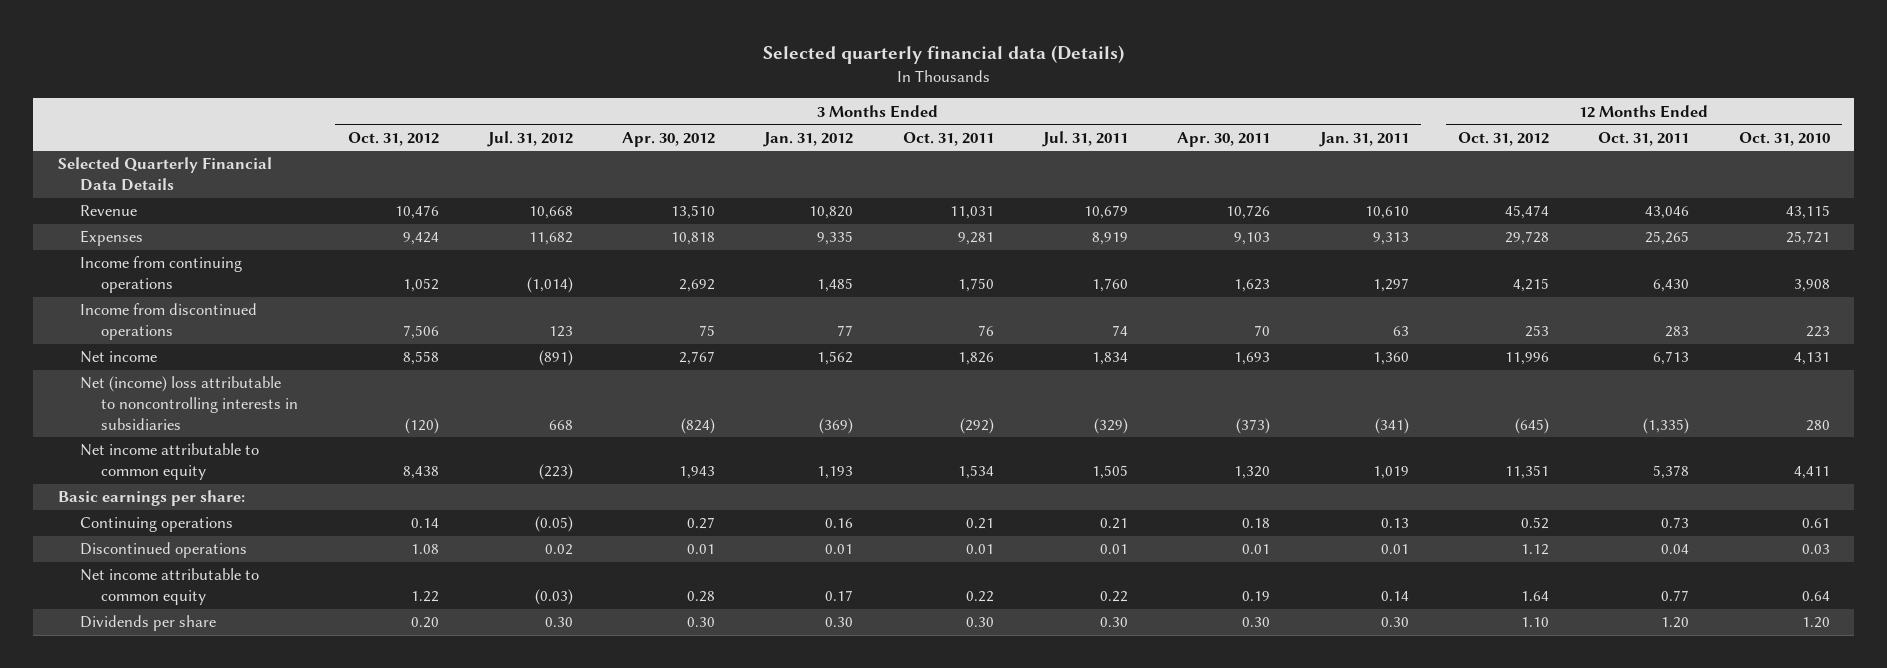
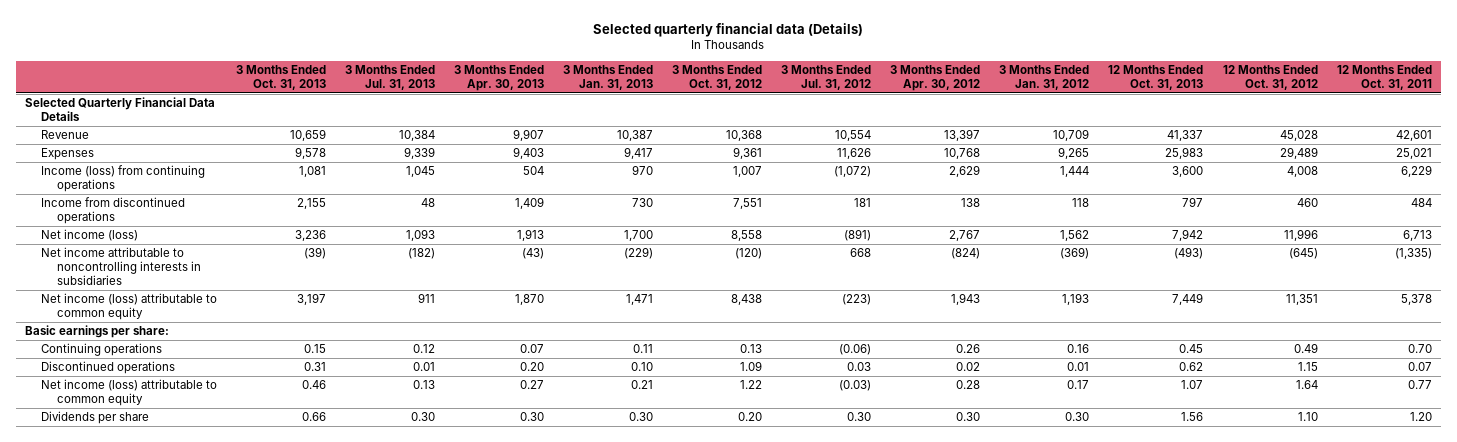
[902,131,994,146] Oct. 31, 2011 -> none
[1042,130,1129,147] Jul. 31, 2011 -> none
[1177,131,1271,147] Apr. 30, 2011 -> none
[1318,131,1409,147] Jan. 31, 2011 -> none
[1738,131,1830,146] Oct. 31, 2010 -> none
none -> [235,64,326,90] 3 Months Ended Oct. 31, 2013
none -> [345,64,436,90] 3 Months Ended Jul. 31, 2013
none -> [454,64,545,91] 3 Months Ended Apr. 30, 2013
none -> [563,64,654,90] 3 Months Ended Jan. 31, 2013
none -> [1108,64,1204,90] 12 Months Ended Oct. 31, 2013
[394,205,439,220] 10,476 -> [726,130,763,142] 10,368
[528,206,573,220] 10,668 -> [835,130,872,142] 10,554
[671,205,716,220] 13,510 -> [944,129,981,142] 13,397
[809,206,854,220] 10,820 -> [1053,129,1090,142] 10,709
[1505,205,1550,220] 45,474 -> [1279,130,1318,142] 45,028
[1645,206,1690,220] 43,046 -> [1395,130,1432,142] 42,601
[402,232,439,246] 9,424 -> [733,147,763,160] 9,361
[528,232,573,246] 11,682 -> [837,148,872,160] 11,626
[671,232,716,246] 10,818 -> [944,148,981,160] 10,768
[817,231,854,246] 9,335 -> [1058,147,1090,160] 9,265
[1505,231,1550,246] 29,728 -> [1279,147,1318,160] 29,489
[1645,231,1690,246] 25,265 -> [1395,148,1432,160] 25,021
[79,256,242,294] Income from continuing operations -> [40,165,205,193] Income (loss) from continuing operations
[402,278,439,293] 1,052 -> [733,166,763,178] 1,007
[526,277,573,294] (1,014) -> [834,166,872,178] (1,072)
[679,279,716,293] 2,692 -> [949,165,981,178] 2,629
[817,278,854,293] 1,485 -> [1060,166,1090,178] 1,444
[1513,278,1550,293] 4,215 -> [1286,166,1318,178] 4,008
[1653,279,1690,293] 6,430 -> [1400,165,1432,178] 6,229
[402,325,439,340] 7,506 -> [733,198,763,210] 7,551
[548,326,573,338] 123 -> [854,198,872,208] 181
[699,325,716,337] 75 -> [961,198,981,208] 138
[837,325,854,337] 77 -> [1072,198,1090,208] 118
[1525,325,1550,338] 253 -> [1296,198,1318,208] 460
[1665,326,1690,338] 283 -> [1410,198,1432,208] 484
[79,351,157,364] Net income -> [40,229,138,242] Net income (loss)
[79,376,299,430] Net (income) loss attributable to noncontrolling interests in subsidiaries -> [40,247,201,286] Net income attributable to noncontrolling interests in subsidiaries
[79,443,259,481] Net income attributable to common equity -> [40,293,217,321] Net income (loss) attributable to common equity
[410,518,439,529] 0.14 -> [740,344,763,354] 0.13
[534,516,573,533] (0.05) -> [839,344,872,356] (0.06)
[687,517,716,530] 0.27 -> [956,344,981,354] 0.26
[1521,517,1550,530] 0.52 -> [1293,343,1318,354] 0.49
[1661,517,1690,529] 0.73 -> [1407,344,1432,354] 0.70
[410,544,439,555] 1.08 -> [740,361,763,372] 1.09
[544,544,573,556] 0.02 -> [847,362,872,372] 0.03
[687,544,716,555] 0.01 -> [956,362,981,372] 0.02
[1521,544,1550,556] 1.12 -> [1297,362,1318,372] 1.15
[1661,544,1690,555] 0.04 -> [1407,362,1432,372] 0.07
[79,568,259,606] Net income attributable to common equity -> [40,379,217,407] Net income (loss) attributable to common equity

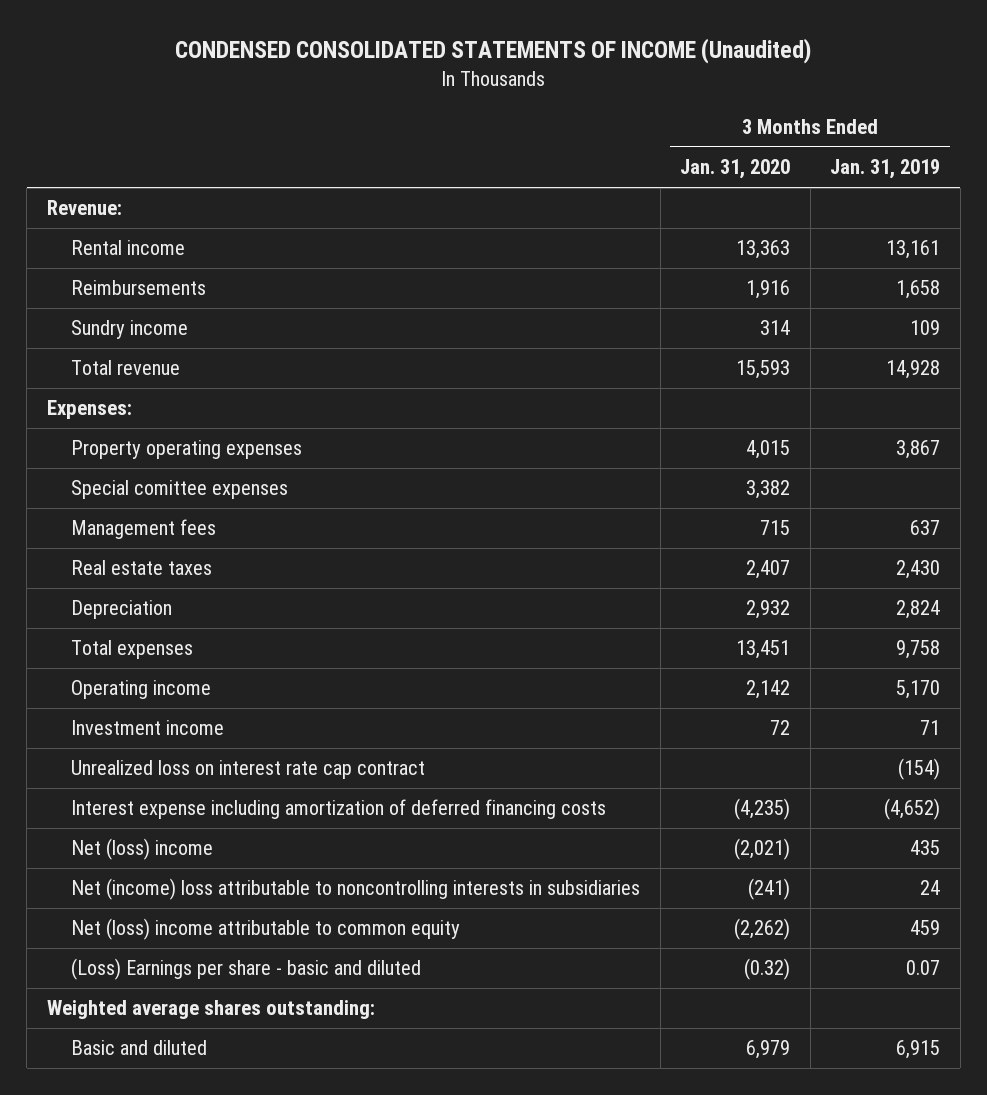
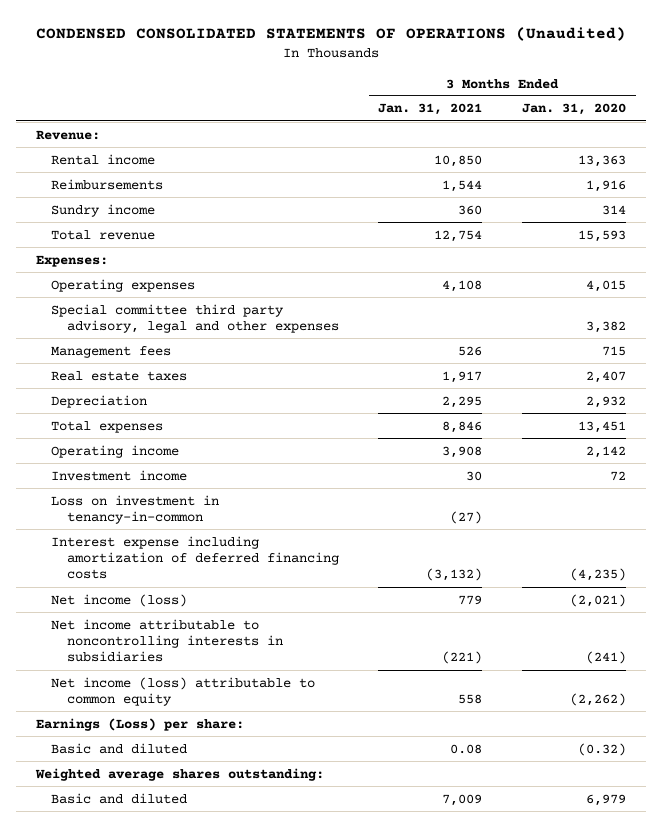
[175,38,812,65] CONDENSED CONSOLIDATED STATEMENTS OF INCOME (Unaudited) -> [35,26,626,41] CONDENSED CONSOLIDATED STATEMENTS OF OPERATIONS (Unaudited)
[830,159,941,180] Jan. 31, 2019 -> none
none -> [378,103,483,116] Jan. 31, 2021
[71,440,303,460] Property operating expenses -> [51,278,196,292] Operating expenses
[71,480,289,500] Special comittee expenses -> [51,303,339,333] Special committee third party advisory, legal and other expenses
[71,760,426,780] Unrealized loss on interest rate cap contract -> none
none -> [51,494,220,524] Loss on investment in tenancy-in-common
[71,838,214,861] Net (loss) income -> [51,593,188,607] Net income (loss)
[71,878,641,901] Net (income) loss attributable to noncontrolling interests in subsidiaries -> [51,618,283,663] Net income attributable to noncontrolling interests in subsidiaries
[71,918,461,941] Net (loss) income attributable to common equity -> [51,676,316,706] Net income (loss) attributable to common equity
none -> [35,717,244,731] Earnings (Loss) per share:
[71,958,422,981] (Loss) Earnings per share - basic and diluted -> [51,742,188,754] Basic and diluted

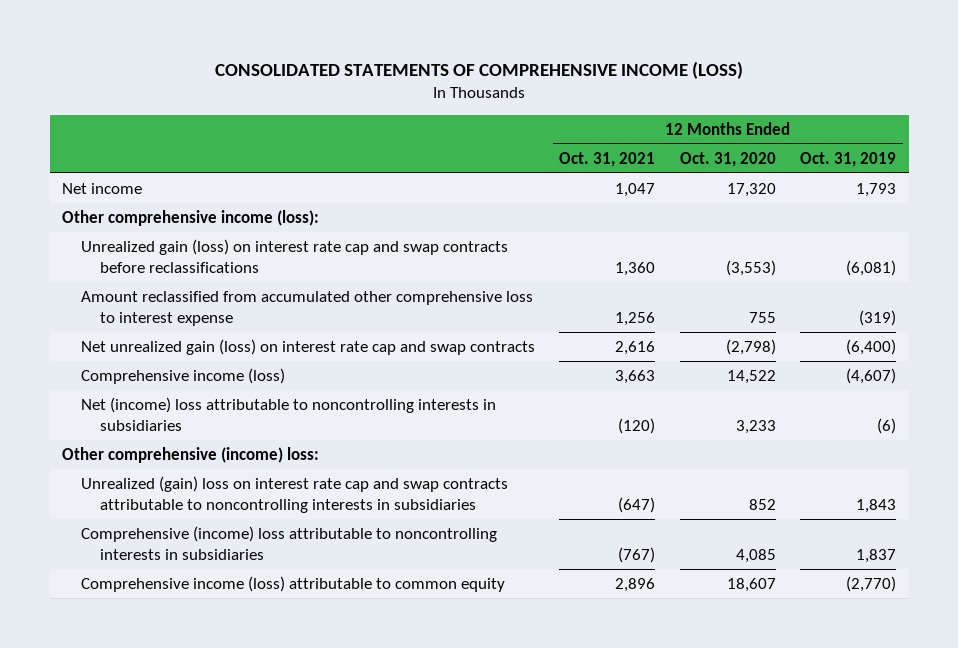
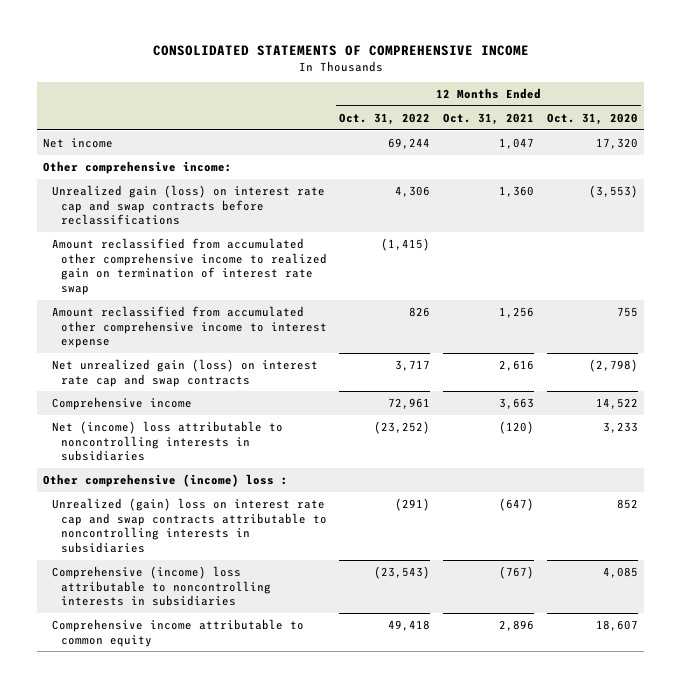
[215,60,744,79] CONSOLIDATED STATEMENTS OF COMPREHENSIVE INCOME (LOSS) -> [152,45,529,57] CONSOLIDATED STATEMENTS OF COMPREHENSIVE INCOME
[800,151,897,167] Oct. 31, 2019 -> none
none -> [339,112,431,125] Oct. 31, 2022
[61,209,319,226] Other comprehensive income (loss): -> [43,160,233,174] Other comprehensive income:
none -> [52,237,327,295] Amount reclassified from accumulated other comprehensive income to realized gain on termination of interest rate swap
[80,290,533,327] Amount reclassified from accumulated other comprehensive loss to interest expense -> [52,305,327,349] Amount reclassified from accumulated other comprehensive income to interest expense
[80,367,285,384] Comprehensive income (loss) -> [52,396,193,410] Comprehensive income
[61,446,319,463] Other comprehensive (income) loss: -> [43,473,289,487] Other comprehensive (income) loss :
[80,575,505,592] Comprehensive income (loss) attributable to common equity -> [52,618,305,647] Comprehensive income attributable to common equity

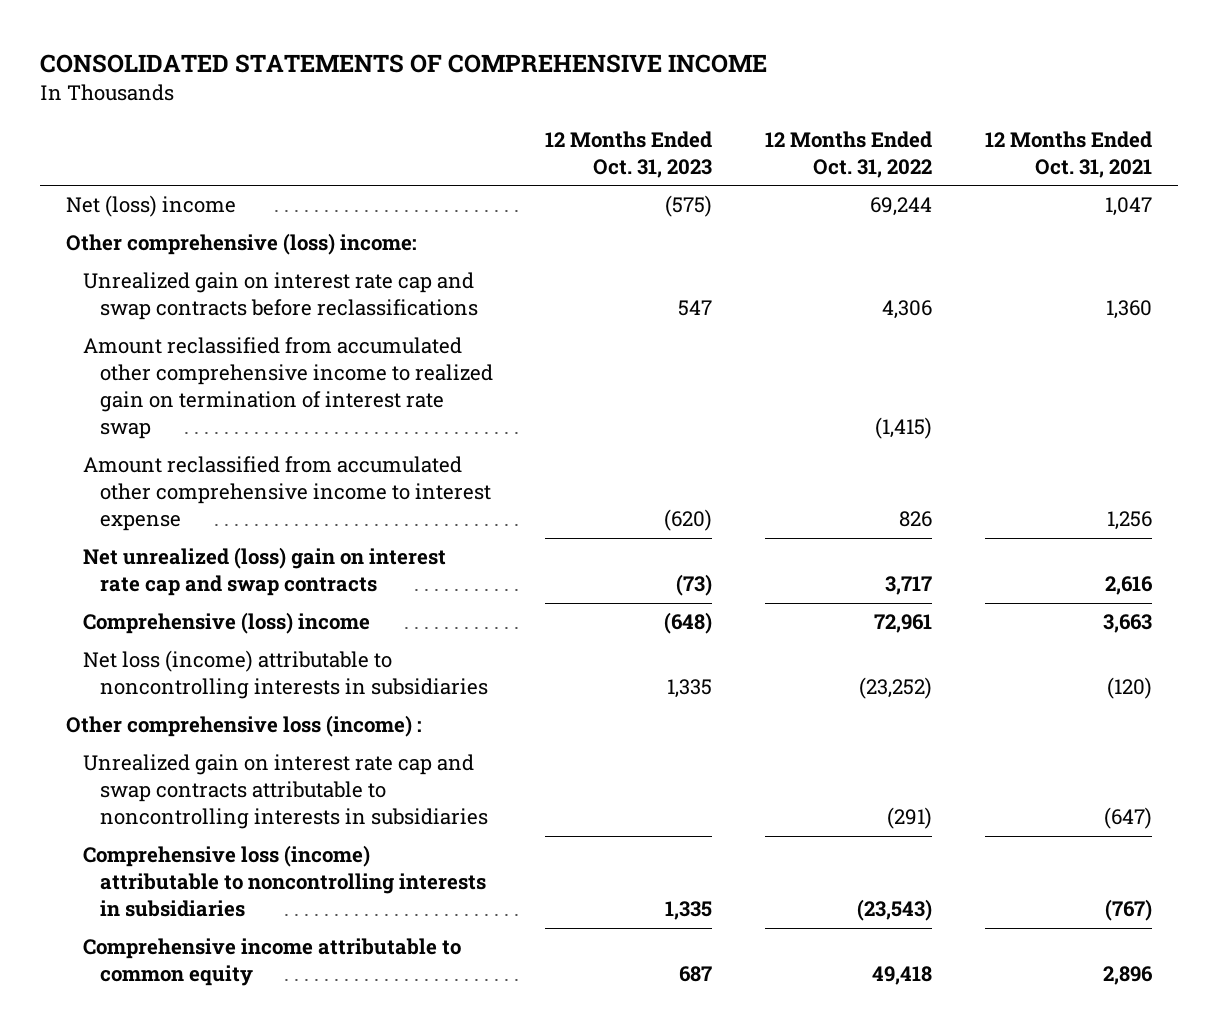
[546,112,638,125] Oct. 31, 2020 -> none
none -> [545,130,713,178] 12 Months Ended Oct. 31, 2023
[43,137,114,148] Net income -> [65,195,236,218] Net (loss) income
[43,160,233,174] Other comprehensive income: -> [65,233,417,256] Other comprehensive (loss) income:
[52,184,326,226] Unrealized gain (loss) on interest rate cap and swap contracts before reclassifications -> [82,272,478,321] Unrealized gain on interest rate cap and swap contracts before reclassifications
[52,358,319,387] Net unrealized gain (loss) on interest rate cap and swap contracts -> [82,547,446,597] Net unrealized (loss) gain on interest rate cap and swap contracts
[52,396,193,410] Comprehensive income -> [82,612,370,635] Comprehensive (loss) income
[52,420,284,462] Net (income) loss attributable to noncontrolling interests in subsidiaries -> [82,650,488,700] Net loss (income) attributable to noncontrolling interests in subsidiaries
[43,473,289,487] Other comprehensive (income) loss : -> [65,715,422,738] Other comprehensive loss (income) :
[52,497,327,553] Unrealized (gain) loss on interest rate cap and swap contracts attributable to noncontrolling interests in subsidiaries -> [82,754,488,830] Unrealized gain on interest rate cap and swap contracts attributable to noncontrolling interests in subsidiaries
[52,565,271,607] Comprehensive (income) loss attributable to noncontrolling interests in subsidiaries -> [82,845,486,918] Comprehensive loss (income) attributable to noncontrolling interests in subsidiaries

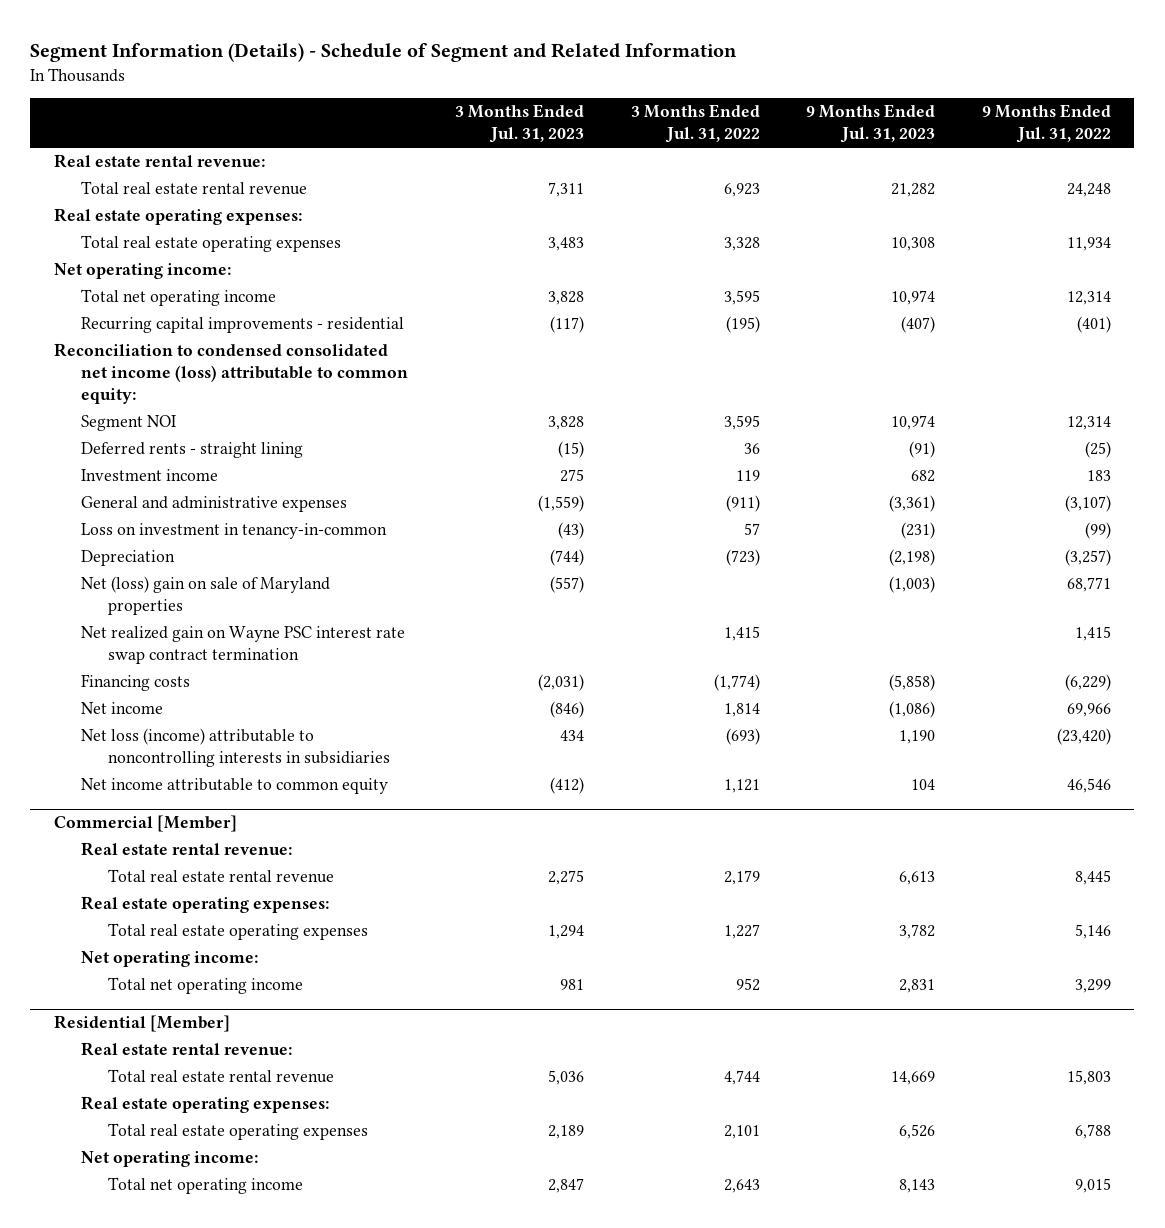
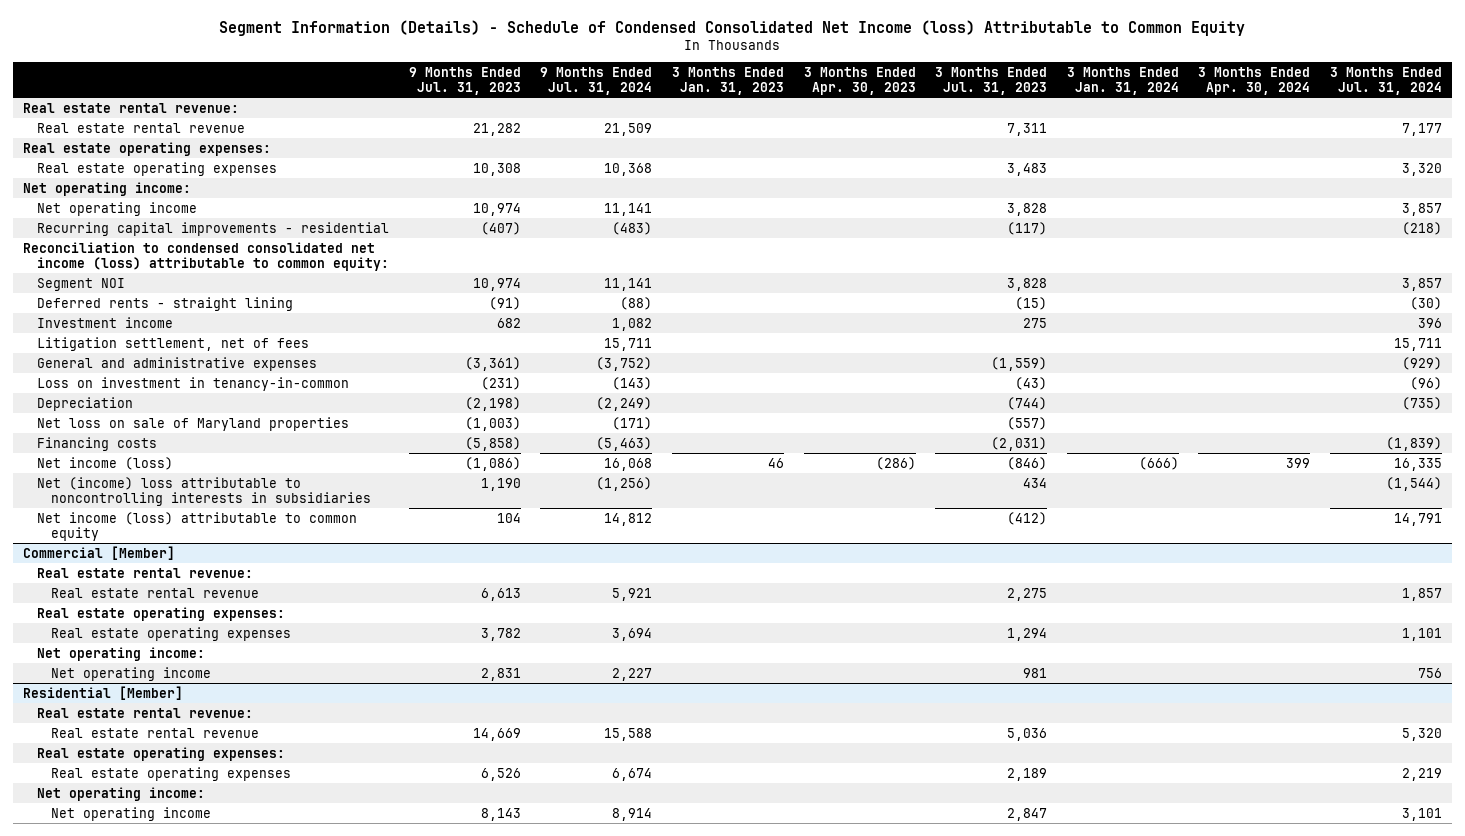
[30,43,738,63] Segment Information (Details) - Schedule of Segment and Related Information -> [219,19,1246,36] Segment Information (Details) - Schedule of Condensed Consolidated Net Income (loss) Attributable to Common Equity
[630,104,760,144] 3 Months Ended Jul. 31, 2022 -> none
[982,104,1112,144] 9 Months Ended Jul. 31, 2022 -> none
none -> [540,66,653,95] 9 Months Ended Jul. 31, 2024
none -> [671,66,784,95] 3 Months Ended Jan. 31, 2023
none -> [803,66,916,95] 3 Months Ended Apr. 30, 2023
none -> [1066,66,1179,95] 3 Months Ended Jan. 31, 2024
none -> [1198,66,1311,95] 3 Months Ended Apr. 30, 2024
none -> [1329,66,1442,95] 3 Months Ended Jul. 31, 2024
[80,181,307,196] Total real estate rental revenue -> [37,122,246,133] Real estate rental revenue
[80,235,341,253] Total real estate operating expenses -> [37,161,278,176] Real estate operating expenses
[80,289,276,307] Total net operating income -> [37,201,198,216] Net operating income
none -> [37,336,310,351] Litigation settlement, net of fees
[80,626,405,665] Net realized gain on Wayne PSC interest rate swap contract termination -> none
[80,576,330,616] Net (loss) gain on sale of Maryland properties -> [37,416,350,431] Net loss on sale of Maryland properties
[80,702,163,715] Net income -> [37,456,174,470] Net income (loss)
[80,728,390,768] Net loss (income) attributable to noncontrolling interests in subsidiaries -> [37,476,372,506] Net (income) loss attributable to noncontrolling interests in subsidiaries
[80,778,388,795] Net income attributable to common equity -> [37,511,358,541] Net income (loss) attributable to common equity
[107,869,334,884] Total real estate rental revenue -> [51,587,260,598] Real estate rental revenue
[107,923,368,941] Total real estate operating expenses -> [51,626,292,641] Real estate operating expenses
[107,977,303,995] Total net operating income -> [51,666,212,681] Net operating income
[107,1069,334,1084] Total real estate rental revenue -> [51,727,260,738] Real estate rental revenue
[107,1123,368,1141] Total real estate operating expenses -> [51,766,292,781] Real estate operating expenses
[107,1177,303,1195] Total net operating income -> [51,806,212,821] Net operating income

